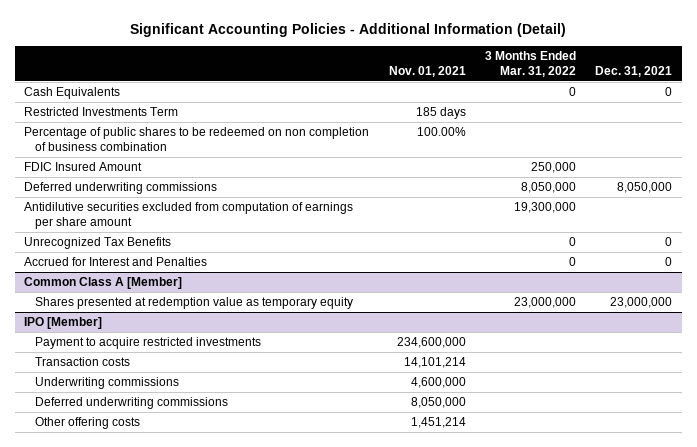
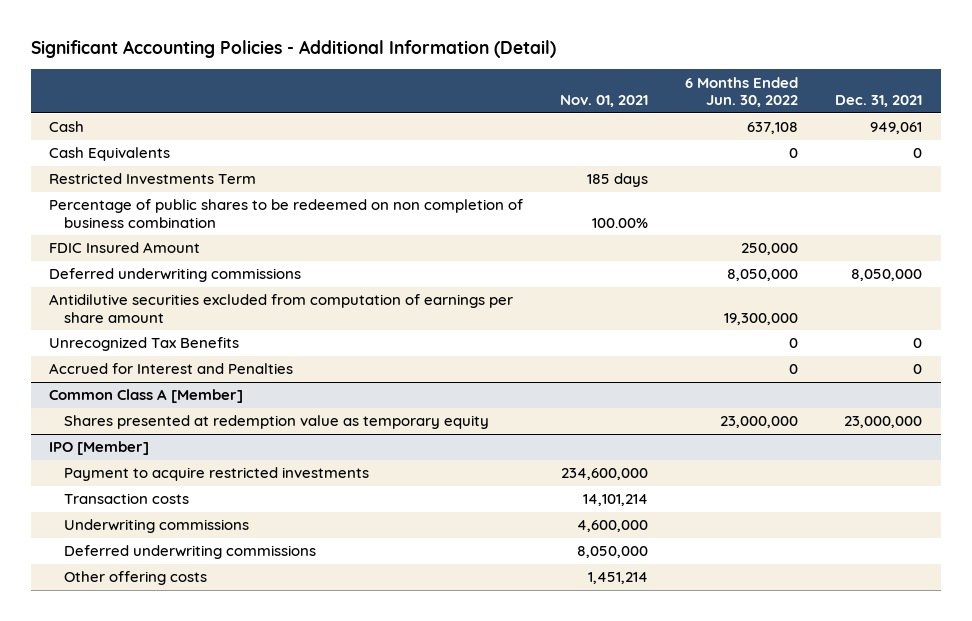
[485,50,577,78] 3 Months Ended Mar. 31, 2022 -> none
none -> [685,76,799,108] 6 Months Ended Jun. 30, 2022
none -> [49,121,85,133] Cash

